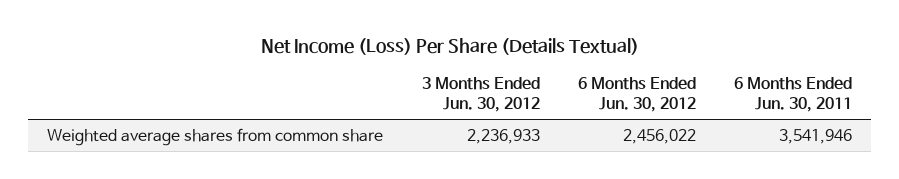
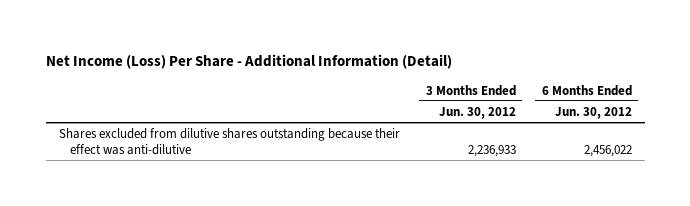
[260,38,639,56] Net Income (Loss) Per Share (Details Textual) -> [45,54,452,70] Net Income (Loss) Per Share - Additional Information (Detail)
[734,77,853,113] 6 Months Ended Jun. 30, 2011 -> none
[47,128,384,147] Weighted average shares from common share -> [58,128,400,155] Shares excluded from dilutive shares outstanding because their effect was anti-dilutive

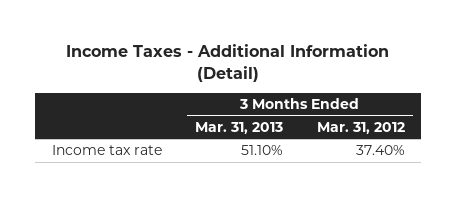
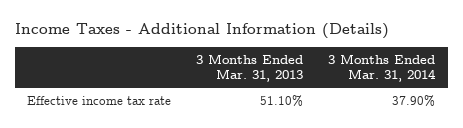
[66,44,390,82] Income Taxes - Additional Information (Detail) -> [14,23,389,40] Income Taxes - Additional Information (Details)
[316,121,405,134] Mar. 31, 2012 -> none
none -> [328,53,437,83] 3 Months Ended Mar. 31, 2014
[51,145,162,156] Income tax rate -> [27,95,172,105] Effective income tax rate

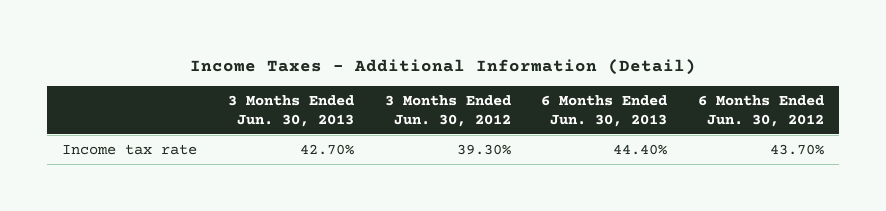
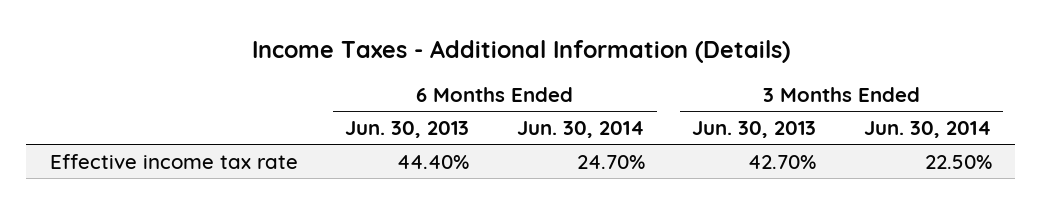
[190,58,697,75] Income Taxes - Additional Information (Detail) -> [251,39,790,63] Income Taxes - Additional Information (Details)
[384,94,511,127] 3 Months Ended Jun. 30, 2012 -> none
[698,94,825,127] 6 Months Ended Jun. 30, 2012 -> none
none -> [516,120,645,138] Jun. 30, 2014
none -> [863,120,992,138] Jun. 30, 2014
[62,143,198,155] Income tax rate -> [49,153,298,169] Effective income tax rate

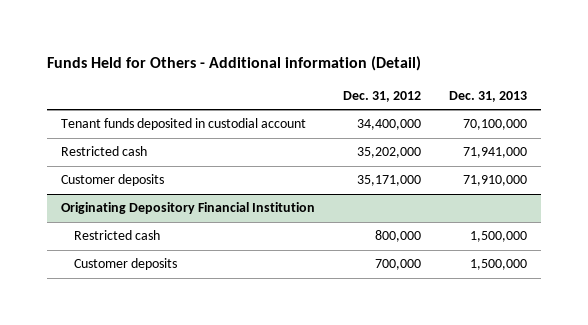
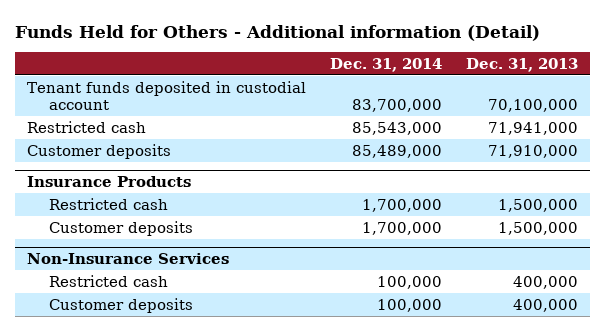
[343,90,422,102] Dec. 31, 2012 -> none
none -> [330,58,443,73] Dec. 31, 2014
[60,202,315,215] Originating Depository Financial Institution -> none
none -> [27,176,192,188] Insurance Products
none -> [27,253,230,265] Non-Insurance Services
none -> [48,274,168,287] Restricted cash
none -> [48,297,193,313] Customer deposits

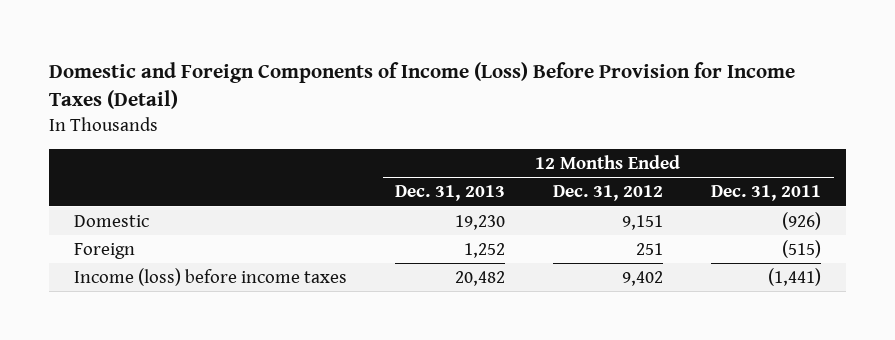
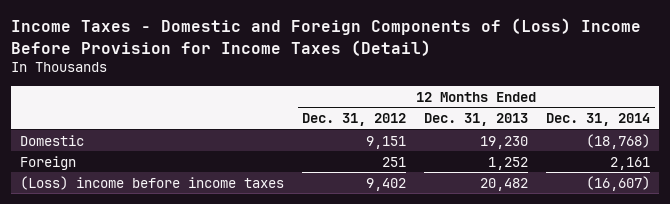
[49,61,796,110] Domestic and Foreign Components of Income (Loss) Before Provision for Income Taxes (Detail) -> [11,18,642,56] Income Taxes - Domestic and Foreign Components of (Loss) Income Before Provision for Income Taxes (Detail)
[711,185,822,202] Dec. 31, 2011 -> none
none -> [546,113,651,127] Dec. 31, 2014
[73,267,347,286] Income (loss) before income taxes -> [20,175,285,190] (Loss) income before income taxes

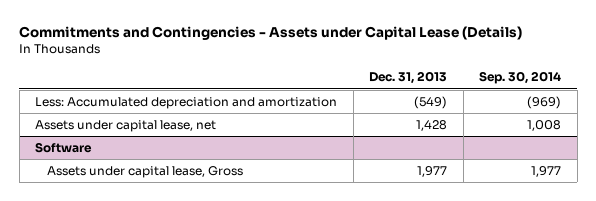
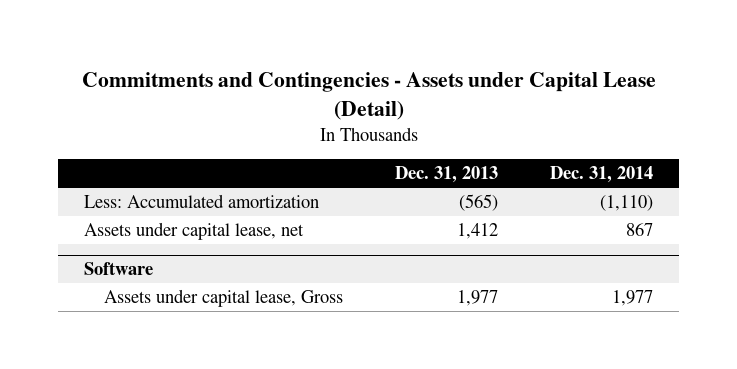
[19,26,523,41] Commitments and Contingencies - Assets under Capital Lease (Details) -> [81,71,656,120] Commitments and Contingencies - Assets under Capital Lease (Detail)
[479,71,562,85] Sep. 30, 2014 -> none
none -> [550,166,654,184] Dec. 31, 2014
[35,96,338,109] Less: Accumulated depreciation and amortization -> [84,194,320,209] Less: Accumulated amortization
[414,95,448,109] (549) -> [458,194,498,212] (565)
[416,119,448,131] 1,428 -> [456,223,498,240] 1,412

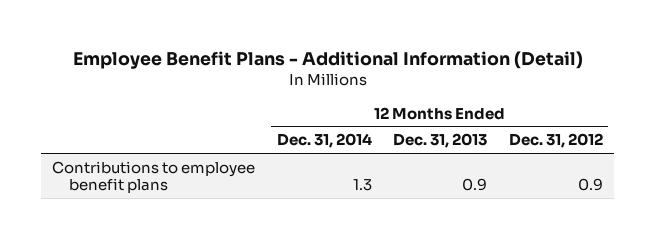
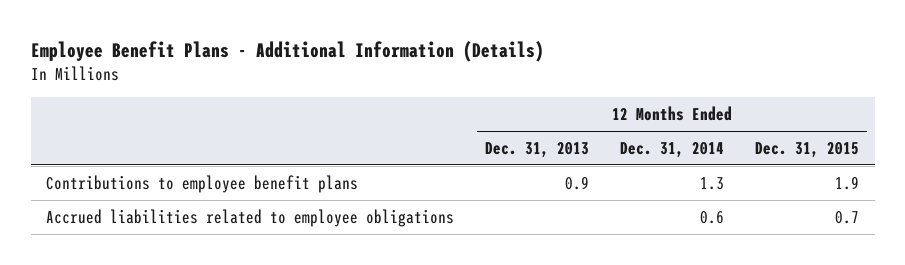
[72,50,583,69] Employee Benefit Plans - Additional Information (Detail) -> [30,41,544,63] Employee Benefit Plans - Additional Information (Details)
[509,133,604,149] Dec. 31, 2012 -> none
none -> [755,142,860,159] Dec. 31, 2015
none -> [46,208,455,227] Accrued liabilities related to employee obligations

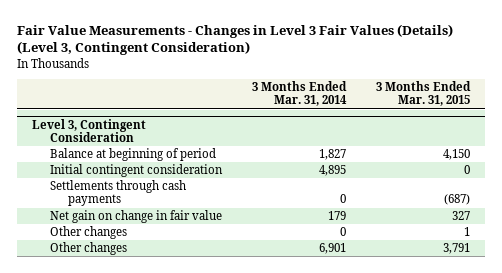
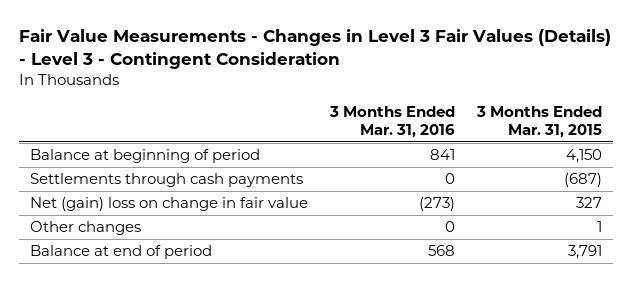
[17,23,454,56] Fair Value Measurements - Changes in Level 3 Fair Values (Details) (Level 3, Contingent Consideration) -> [18,28,611,70] Fair Value Measurements - Changes in Level 3 Fair Values (Details) - Level 3 - Contingent Consideration
[251,81,347,107] 3 Months Ended Mar. 31, 2014 -> none
none -> [329,106,456,139] 3 Months Ended Mar. 31, 2016
[32,118,147,143] Level 3, Contingent Consideration -> none
[49,164,223,178] Initial contingent consideration -> none
[49,210,222,224] Net gain on change in fair value -> [29,197,308,212] Net (gain) loss on change in fair value
[49,242,127,256] Other changes -> [29,245,212,260] Balance at end of period

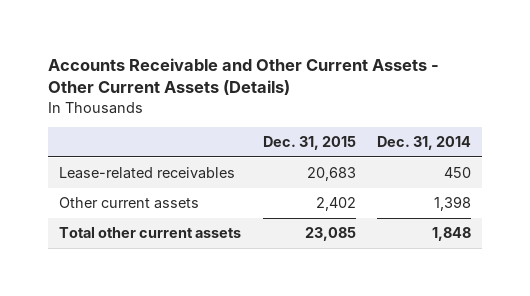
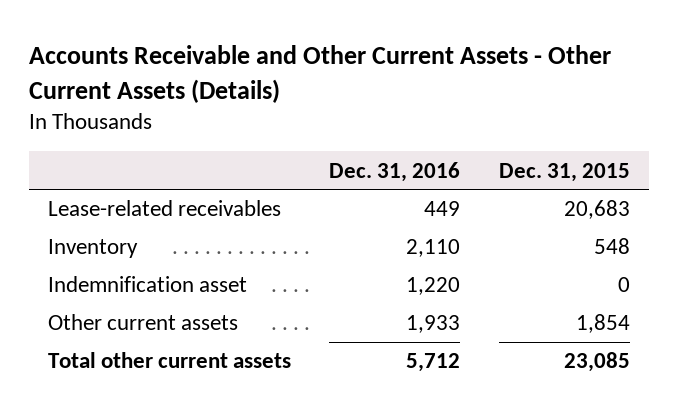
[377,136,472,151] Dec. 31, 2014 -> none
none -> [329,161,461,182] Dec. 31, 2016
none -> [48,239,139,259] Inventory
none -> [48,276,248,293] Indemnification asset
[315,197,356,212] 2,402 -> [575,314,630,334] 1,854

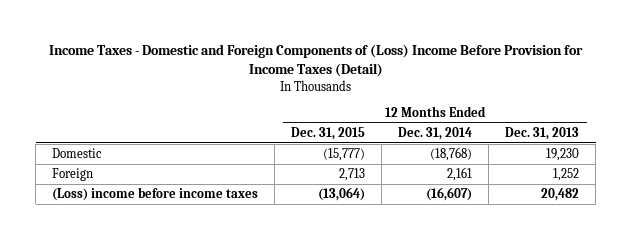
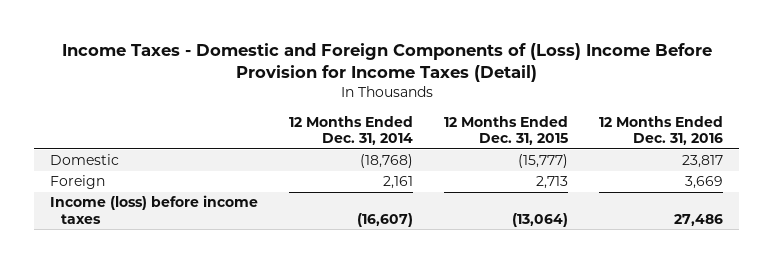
[505,126,580,140] Dec. 31, 2013 -> none
none -> [599,115,724,146] 12 Months Ended Dec. 31, 2016
[52,187,259,202] (Loss) income before income taxes -> [49,195,258,224] Income (loss) before income taxes

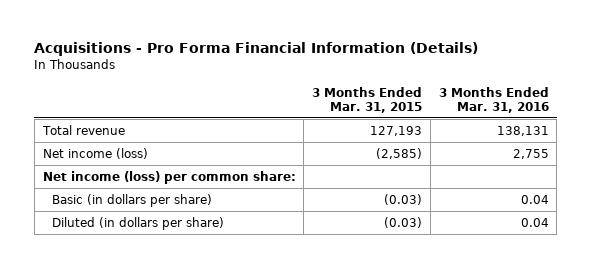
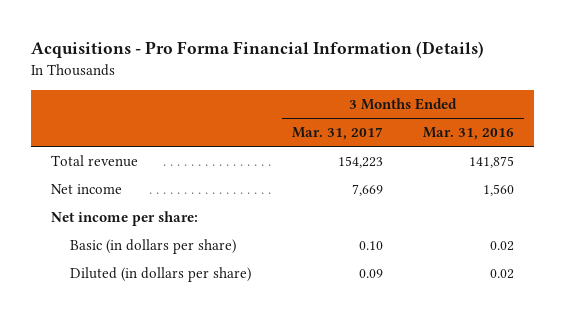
[312,86,423,113] 3 Months Ended Mar. 31, 2015 -> none
none -> [291,127,383,141] Mar. 31, 2017
[496,125,549,136] 138,131 -> [468,156,514,169] 141,875
[42,147,148,159] Net income (loss) -> [50,184,122,195] Net income
[512,148,549,159] 2,755 -> [482,184,514,197] 1,560
[42,170,296,184] Net income (loss) per common share: -> [50,211,198,227] Net income per share:
[520,194,549,204] 0.04 -> [489,241,514,252] 0.02
[520,217,549,227] 0.04 -> [489,269,514,280] 0.02

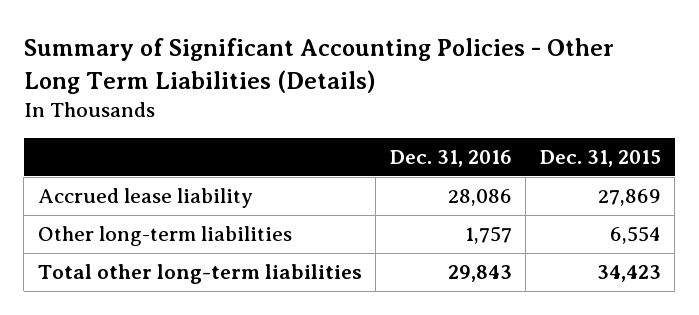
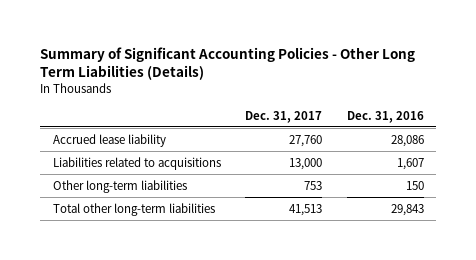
[539,150,661,168] Dec. 31, 2015 -> none
none -> [245,110,323,123] Dec. 31, 2017
none -> [52,156,221,170] Liabilities related to acquisitions
[464,226,512,245] 1,757 -> [405,180,424,190] 150

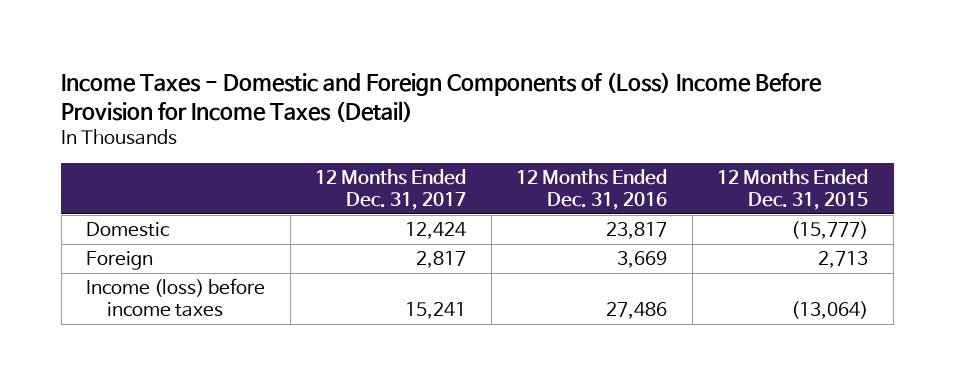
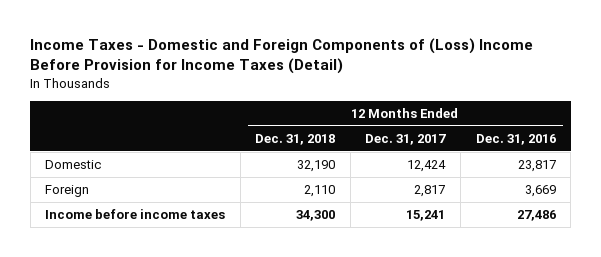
[717,169,869,210] 12 Months Ended Dec. 31, 2015 -> none
none -> [255,133,336,145] Dec. 31, 2018
[86,278,266,318] Income (loss) before income taxes -> [45,209,226,220] Income before income taxes

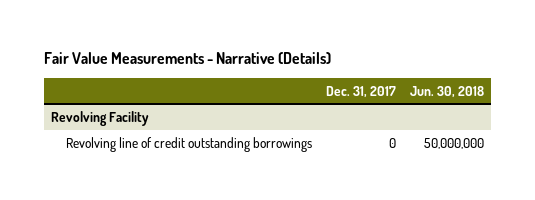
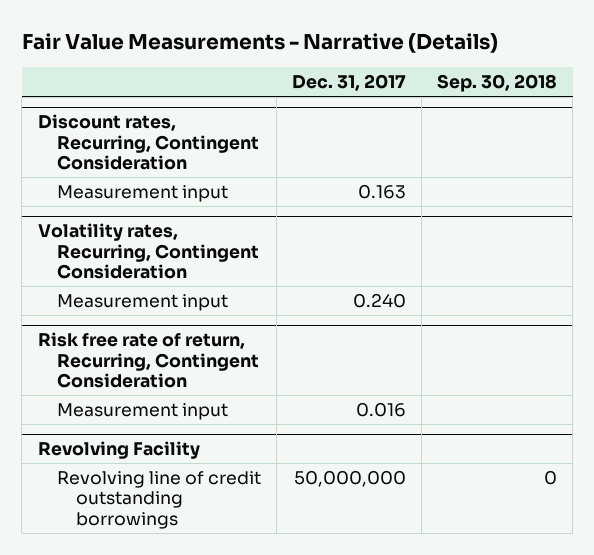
[409,85,484,98] Jun. 30, 2018 -> none
none -> [436,73,557,92] Sep. 30, 2018
none -> [37,114,259,170] Discount rates, Recurring, Contingent Consideration
none -> [56,185,228,203] Measurement input
none -> [37,223,259,279] Volatility rates, Recurring, Contingent Consideration
none -> [56,294,228,312] Measurement input
none -> [37,332,259,388] Risk free rate of return, Recurring, Contingent Consideration
none -> [56,403,228,421] Measurement input
[389,137,397,148] 0 -> [293,470,406,488] 50,000,000

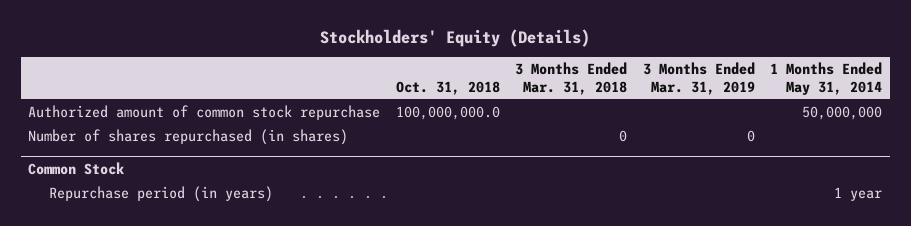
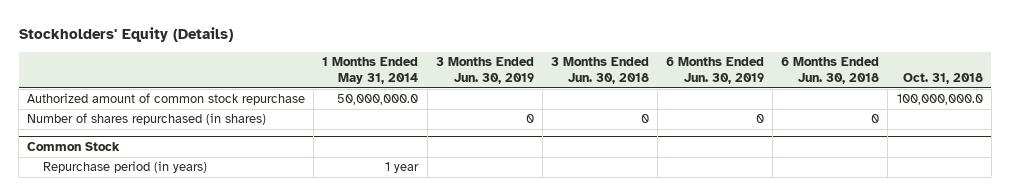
[515,62,628,95] 3 Months Ended Mar. 31, 2018 -> none
[642,62,755,95] 3 Months Ended Mar. 31, 2019 -> none
none -> [435,57,534,84] 3 Months Ended Jun. 30, 2019
none -> [550,57,649,84] 3 Months Ended Jun. 30, 2018
none -> [666,57,765,84] 6 Months Ended Jun. 30, 2019
none -> [781,57,880,84] 6 Months Ended Jun. 30, 2018
[802,106,883,121] 50,000,000 -> [337,94,419,106] 50,000,000.0

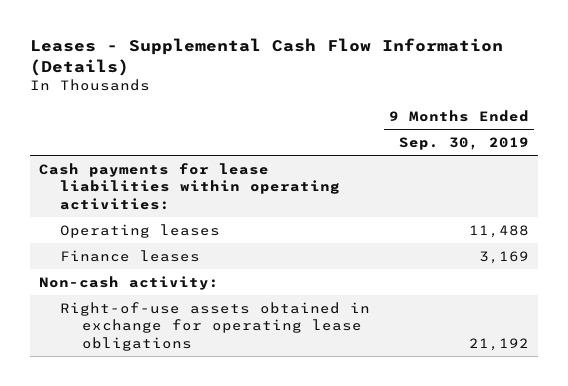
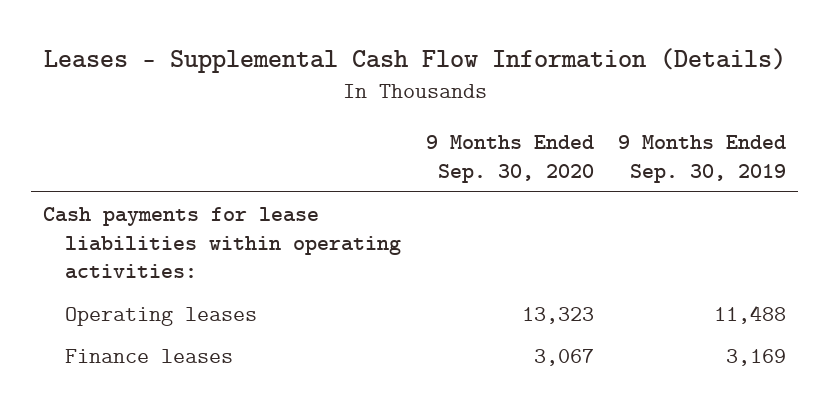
none -> [425,134,594,183] 9 Months Ended Sep. 30, 2020
[38,275,219,290] Non-cash activity: -> none
[60,301,371,351] Right-of-use assets obtained in exchange for operating lease obligations -> none

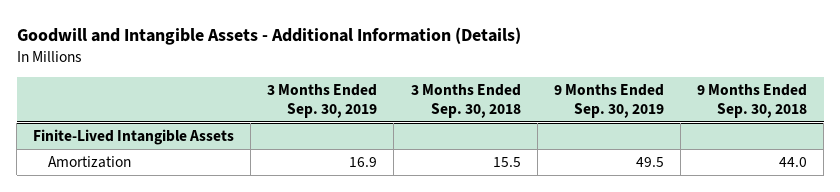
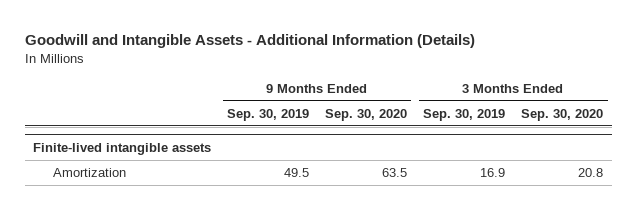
[410,84,521,118] 3 Months Ended Sep. 30, 2018 -> none
[696,84,807,118] 9 Months Ended Sep. 30, 2018 -> none
none -> [325,108,408,121] Sep. 30, 2020
none -> [521,108,604,121] Sep. 30, 2020
[33,129,235,146] Finite-Lived Intangible Assets -> [32,142,211,155] Finite-lived intangible assets

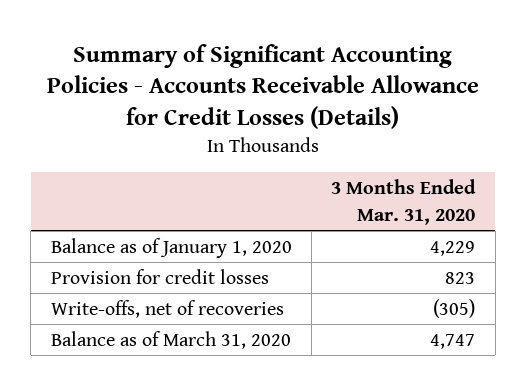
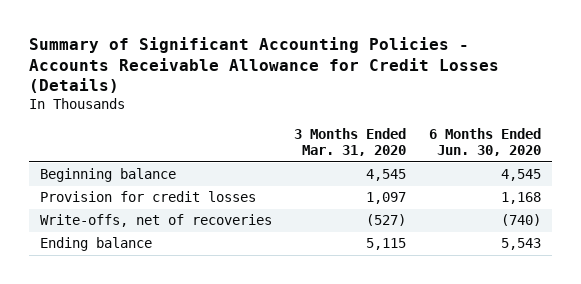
none -> [428,128,541,157] 6 Months Ended Jun. 30, 2020
[50,237,292,258] Balance as of January 1, 2020 -> none
[50,330,291,349] Balance as of March 31, 2020 -> none
none -> [40,168,177,183] Beginning balance
[445,271,476,284] 823 -> [366,192,407,205] 1,097
[433,298,476,318] (305) -> [366,214,407,227] (527)
none -> [40,237,153,252] Ending balance

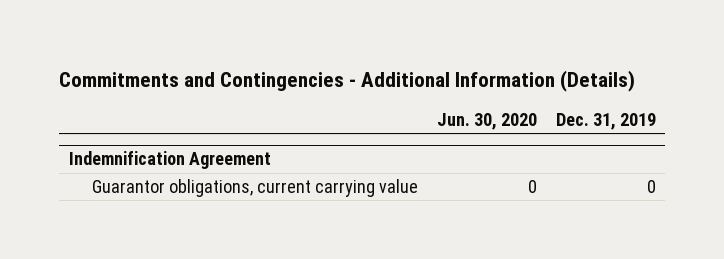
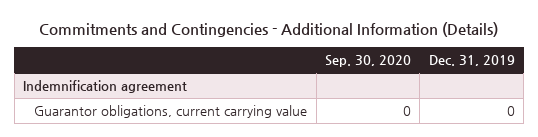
[436,112,537,130] Jun. 30, 2020 -> none
none -> [325,55,412,68] Sep. 30, 2020
[68,151,271,170] Indemnification Agreement -> [22,80,187,94] Indemnification agreement

